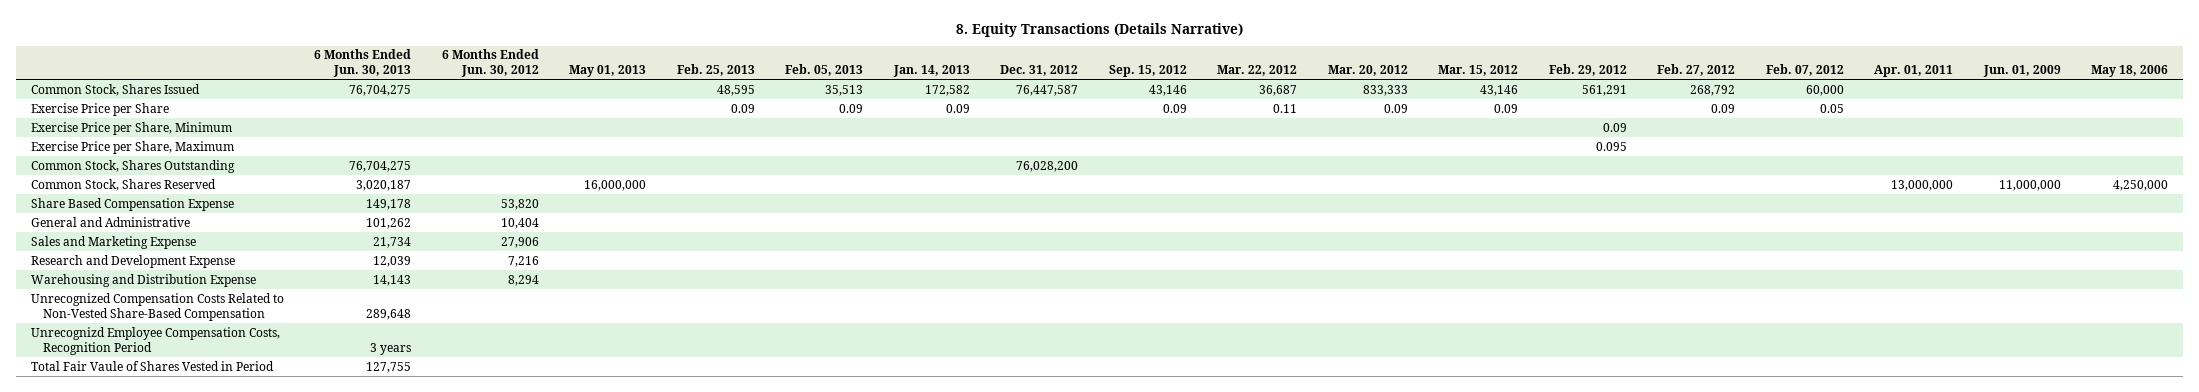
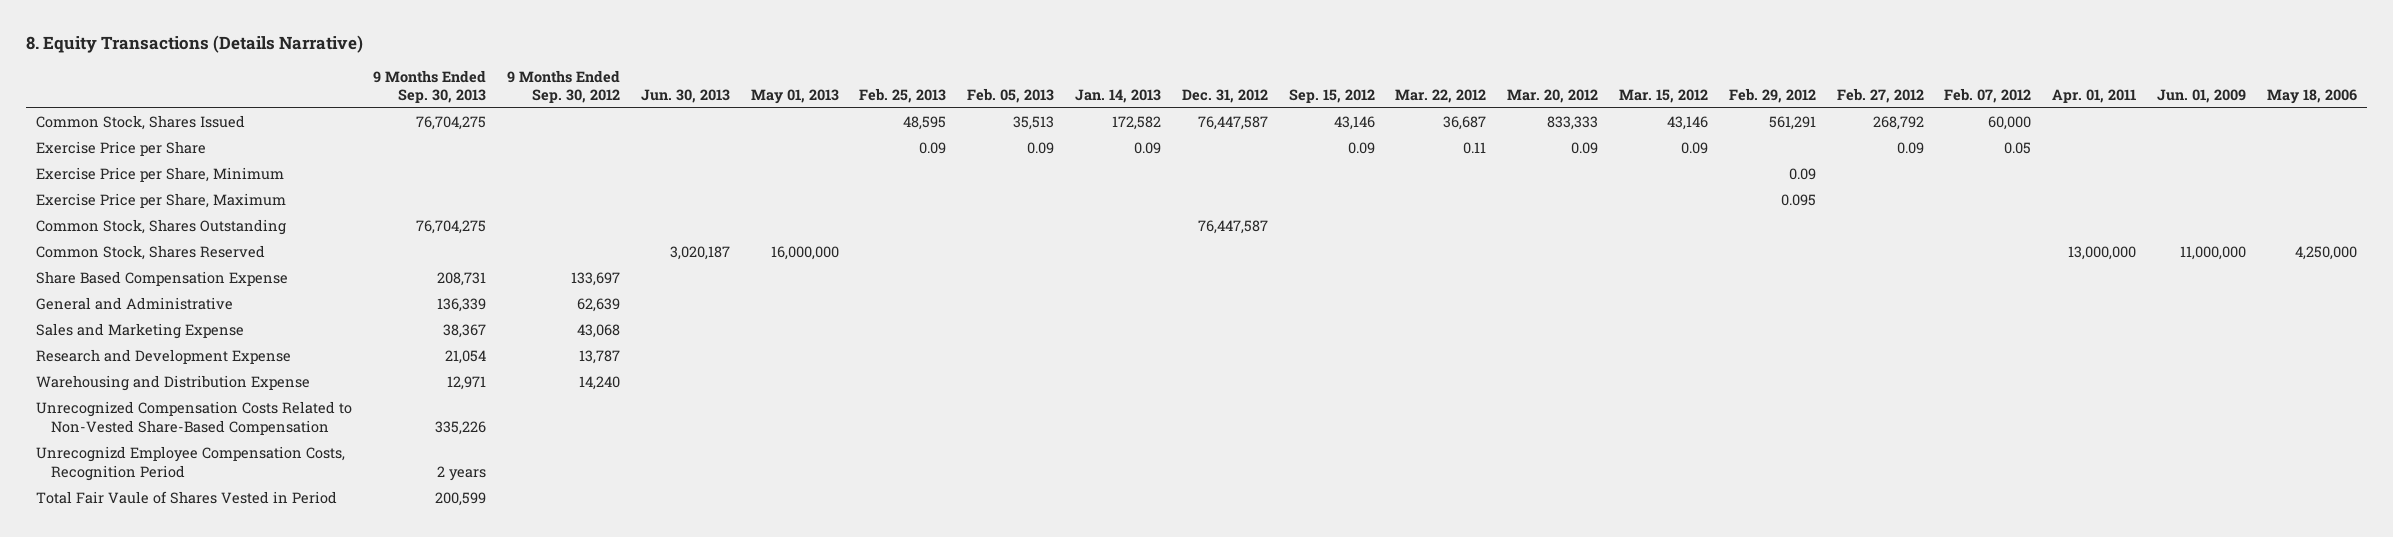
[314,49,412,78] 6 Months Ended Jun. 30, 2013 -> none
[441,49,539,78] 6 Months Ended Jun. 30, 2012 -> none
none -> [373,69,487,104] 9 Months Ended Sep. 30, 2013
none -> [507,69,621,104] 9 Months Ended Sep. 30, 2012
none -> [640,89,730,104] Jun. 30, 2013
[1016,160,1079,172] 76,028,200 -> [1197,220,1268,235] 76,447,587

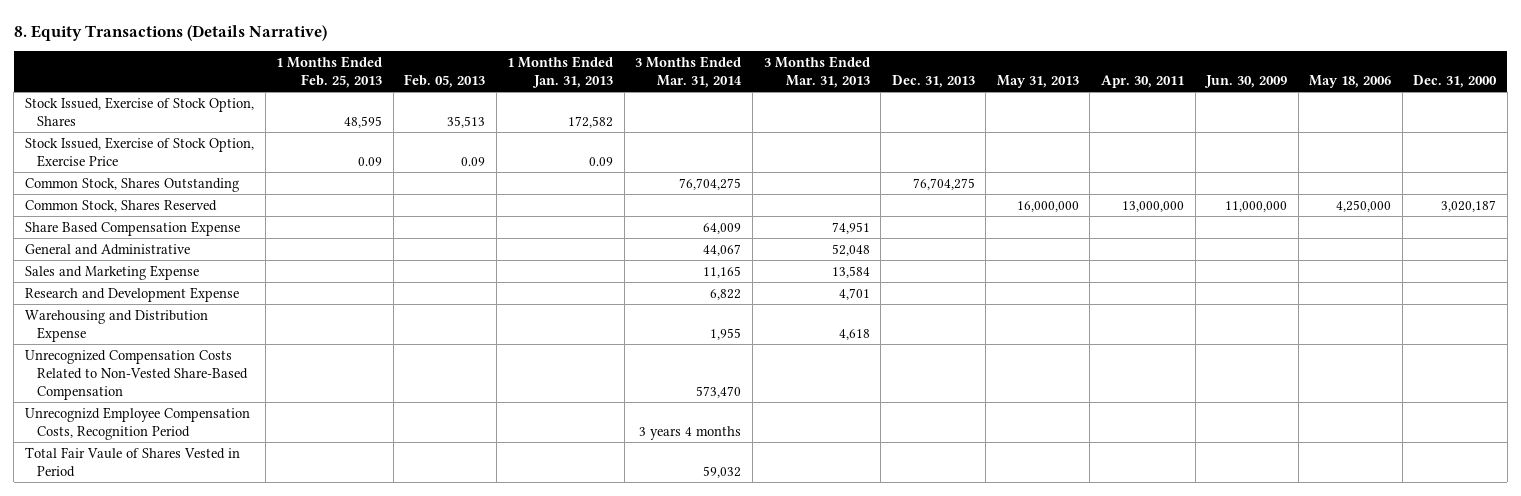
[373,69,487,104] 9 Months Ended Sep. 30, 2013 -> none
[507,69,621,104] 9 Months Ended Sep. 30, 2012 -> none
[640,89,730,104] Jun. 30, 2013 -> none
[750,89,839,105] May 01, 2013 -> none
[859,88,947,104] Feb. 25, 2013 -> none
[1074,89,1161,104] Jan. 14, 2013 -> none
[1181,89,1268,104] Dec. 31, 2012 -> none
[1288,89,1375,104] Sep. 15, 2012 -> none
[1395,89,1487,104] Mar. 22, 2012 -> none
[1507,89,1599,104] Mar. 20, 2012 -> none
[1618,89,1708,104] Mar. 15, 2012 -> none
[1728,88,1816,104] Feb. 29, 2012 -> none
[1836,88,1924,104] Feb. 27, 2012 -> none
[1944,88,2032,104] Feb. 07, 2012 -> none
[2052,89,2137,104] Apr. 01, 2011 -> none
[2156,89,2246,104] Jun. 01, 2009 -> none
none -> [276,55,383,88] 1 Months Ended Feb. 25, 2013
none -> [507,55,614,88] 1 Months Ended Jan. 31, 2013
none -> [635,55,743,88] 3 Months Ended Mar. 31, 2014
none -> [763,55,870,88] 3 Months Ended Mar. 31, 2013
none -> [891,74,975,88] Dec. 31, 2013
none -> [996,74,1079,88] May 31, 2013
none -> [1100,74,1184,88] Apr. 30, 2011
none -> [1204,74,1288,88] Jun. 30, 2009
none -> [1413,74,1498,88] Dec. 31, 2000
[36,141,207,157] Exercise Price per Share -> none
[36,167,285,183] Exercise Price per Share, Minimum -> none
[36,193,287,209] Exercise Price per Share, Maximum -> none
[36,115,246,131] Common Stock, Shares Issued -> [25,96,255,126] Stock Issued, Exercise of Stock Option, Shares
none -> [25,136,255,167] Stock Issued, Exercise of Stock Option, Exercise Price

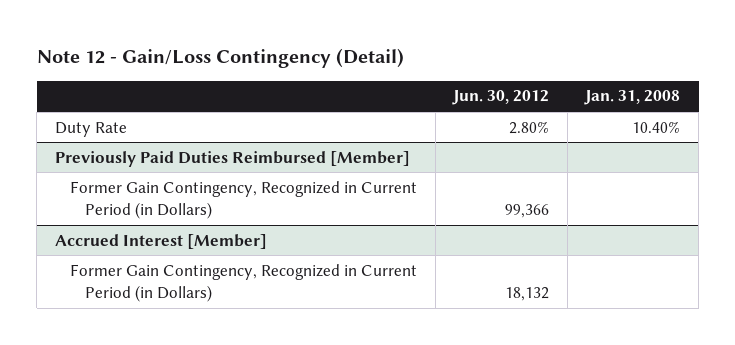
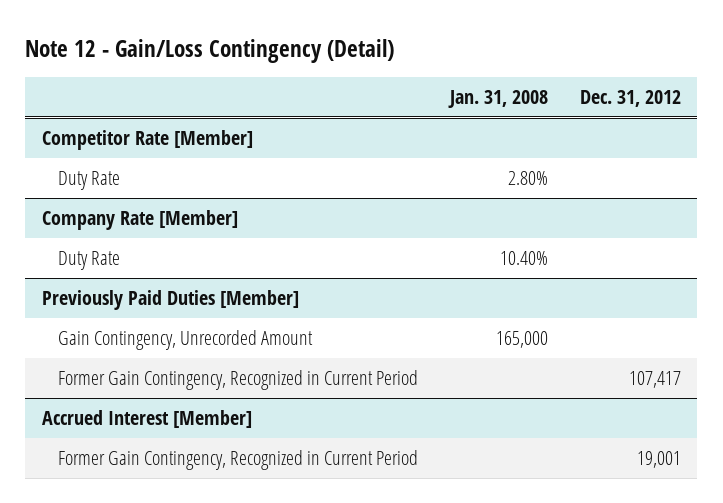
[452,90,550,106] Jun. 30, 2012 -> none
none -> [580,89,682,107] Dec. 31, 2012
none -> [41,130,253,151] Competitor Rate [Member]
none -> [57,171,120,191] Duty Rate
none -> [41,210,238,231] Company Rate [Member]
[54,150,410,167] Previously Paid Duties Reimbursed [Member] -> [41,290,299,311] Previously Paid Duties [Member]
none -> [57,330,313,351] Gain Contingency, Unrecorded Amount
[69,180,417,220] Former Gain Contingency, Recognized in Current Period (in Dollars) -> [57,370,418,391] Former Gain Contingency, Recognized in Current Period
[69,263,417,303] Former Gain Contingency, Recognized in Current Period (in Dollars) -> [57,450,418,471] Former Gain Contingency, Recognized in Current Period

